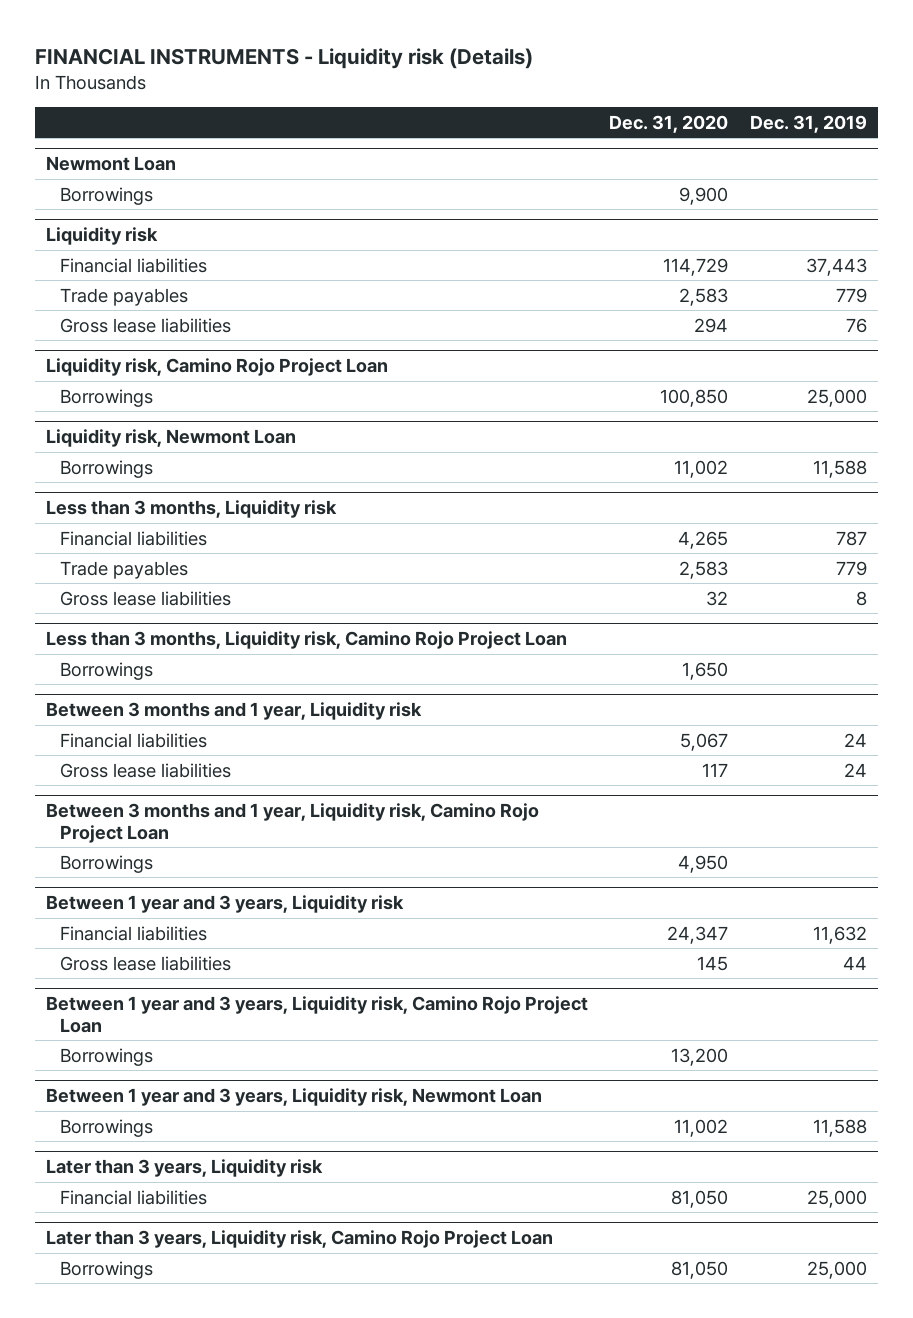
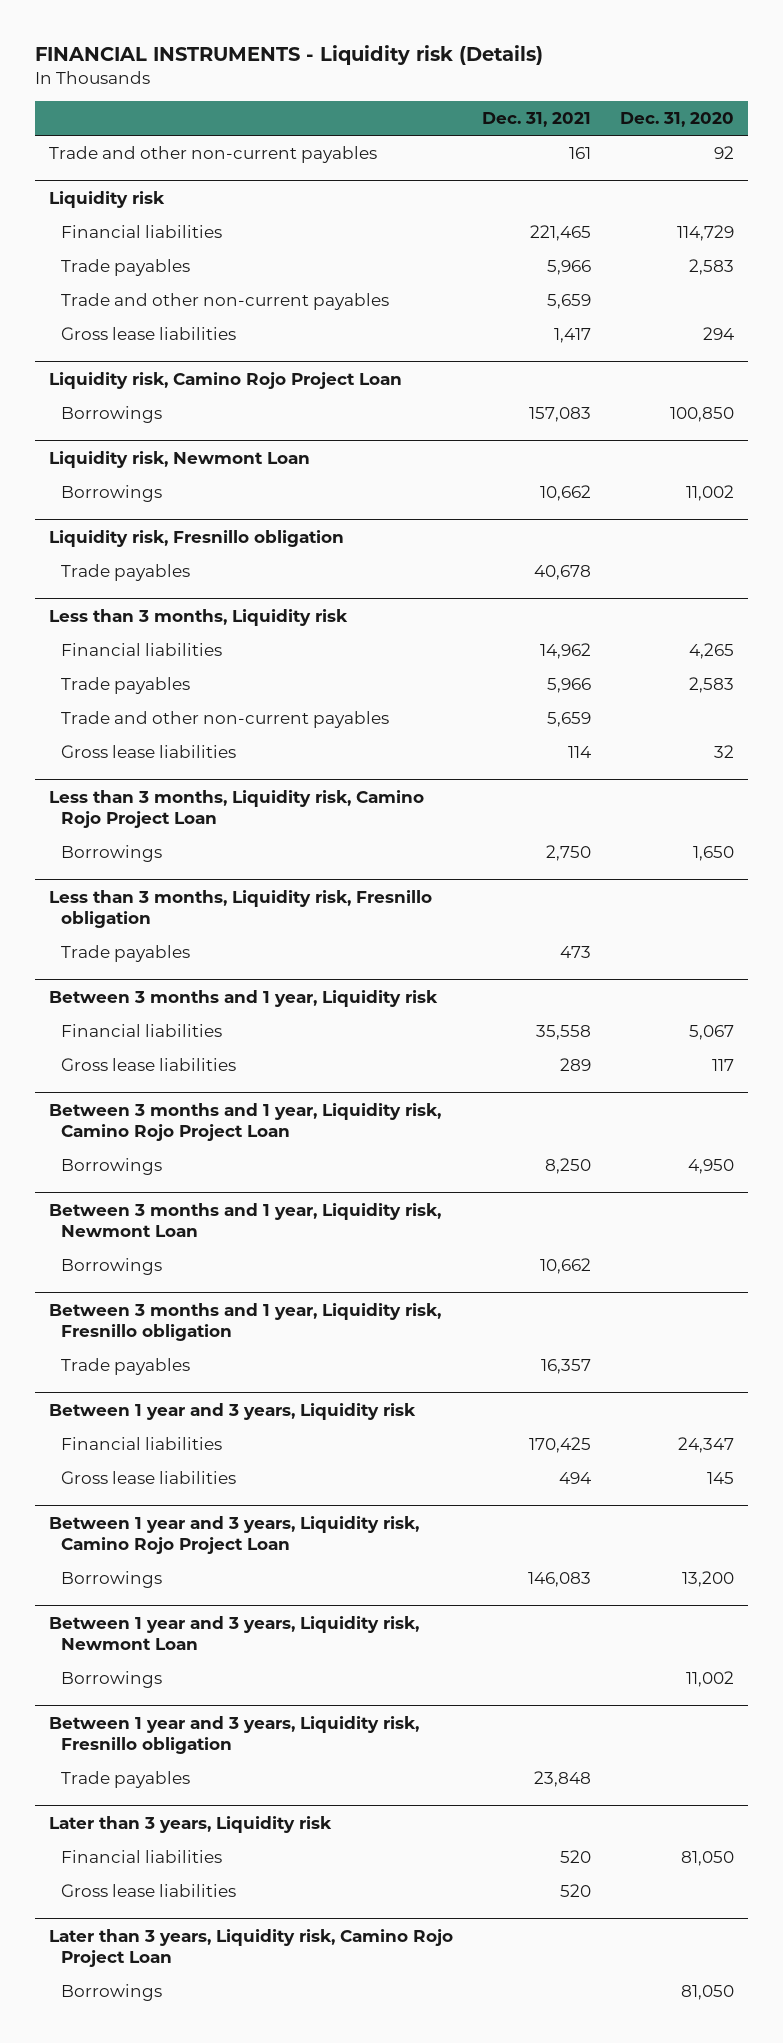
[749,114,867,133] Dec. 31, 2019 -> none
none -> [482,112,592,128] Dec. 31, 2021
[45,156,176,172] Newmont Loan -> none
[59,186,153,205] Borrowings -> none
none -> [49,145,378,163] Trade and other non-current payables
none -> [61,292,390,310] Trade and other non-current payables
none -> [49,529,345,547] Liquidity risk, Fresnillo obligation
none -> [61,563,191,581] Trade payables
none -> [61,710,390,728] Trade and other non-current payables
none -> [49,889,433,929] Less than 3 months, Liquidity risk, Fresnillo obligation
none -> [61,944,191,962] Trade payables
none -> [49,1202,442,1238] Between 3 months and 1 year, Liquidity risk, Newmont Loan
none -> [61,1257,163,1275] Borrowings
none -> [49,1302,442,1342] Between 3 months and 1 year, Liquidity risk, Fresnillo obligation
none -> [61,1357,191,1375] Trade payables
none -> [49,1715,420,1755] Between 1 year and 3 years, Liquidity risk, Fresnillo obligation
none -> [61,1770,191,1788] Trade payables
none -> [61,1883,237,1897] Gross lease liabilities

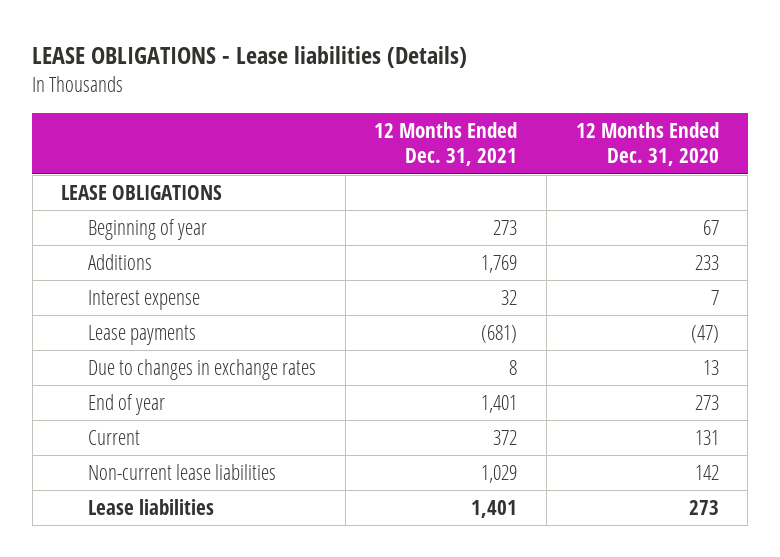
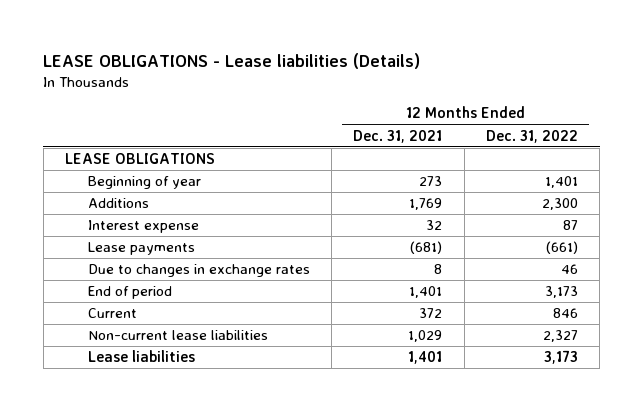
[575,121,719,167] 12 Months Ended Dec. 31, 2020 -> none
none -> [486,129,579,143] Dec. 31, 2022
[87,393,165,415] End of year -> [87,286,172,300] End of period

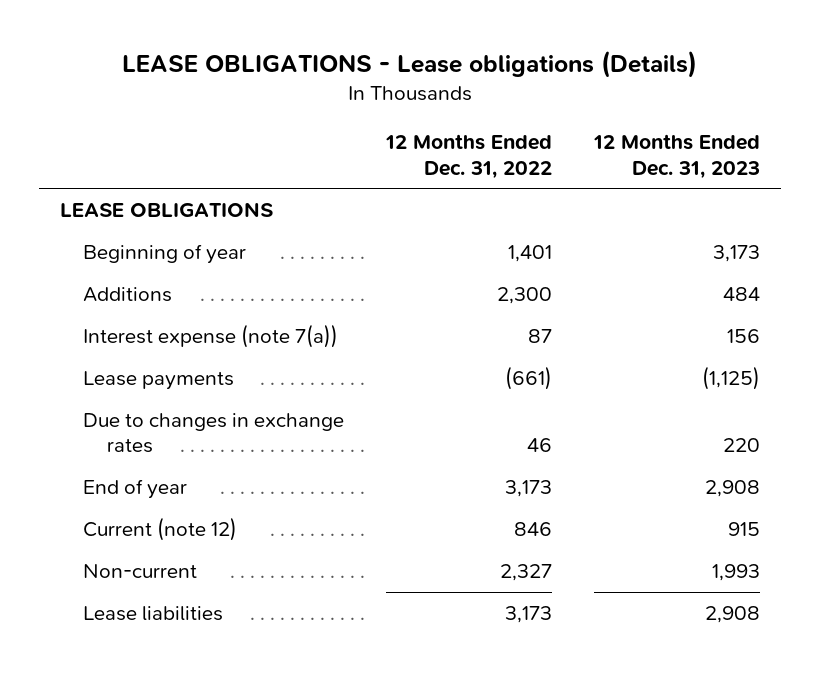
[43,52,421,69] LEASE OBLIGATIONS - Lease liabilities (Details) -> [122,49,698,78] LEASE OBLIGATIONS - Lease obligations (Details)
[353,129,443,143] Dec. 31, 2021 -> none
none -> [593,134,761,179] 12 Months Ended Dec. 31, 2023
[87,220,199,234] Interest expense -> [83,323,339,348] Interest expense (note 7(a))
[87,286,172,300] End of period -> [83,478,188,499] End of year
[87,308,137,319] Current -> [83,516,238,541] Current (note 12)
[87,330,268,341] Non-current lease liabilities -> [83,563,198,578] Non-current

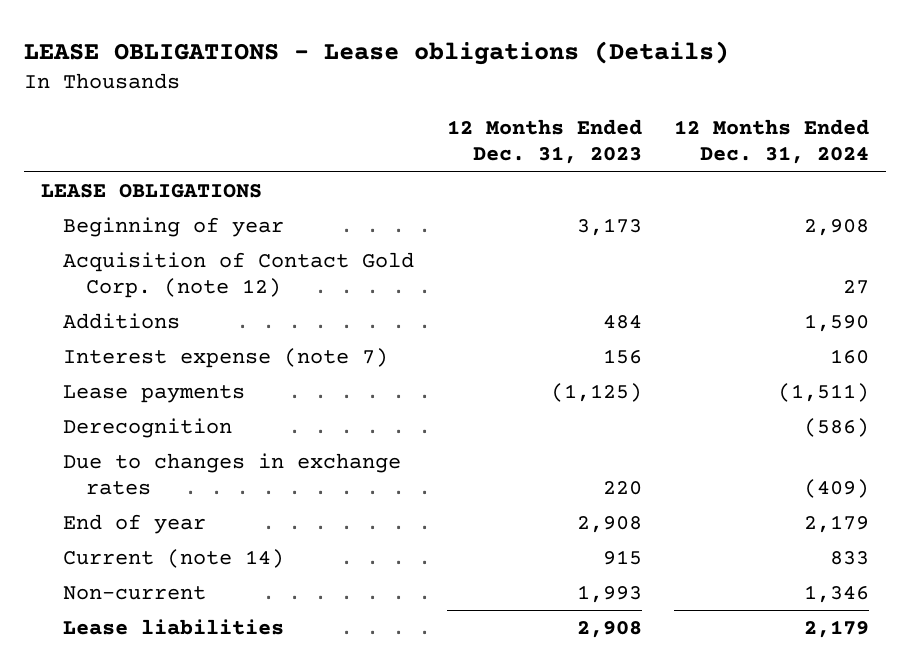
[385,134,553,179] 12 Months Ended Dec. 31, 2022 -> none
none -> [674,119,870,165] 12 Months Ended Dec. 31, 2024
none -> [63,252,415,299] Acquisition of Contact Gold Corp. (note 12)
[83,323,339,348] Interest expense (note 7(a)) -> [63,348,389,369] Interest expense (note 7)
none -> [63,418,233,439] Derecognition
[83,516,238,541] Current (note 12) -> [63,549,285,569] Current (note 14)

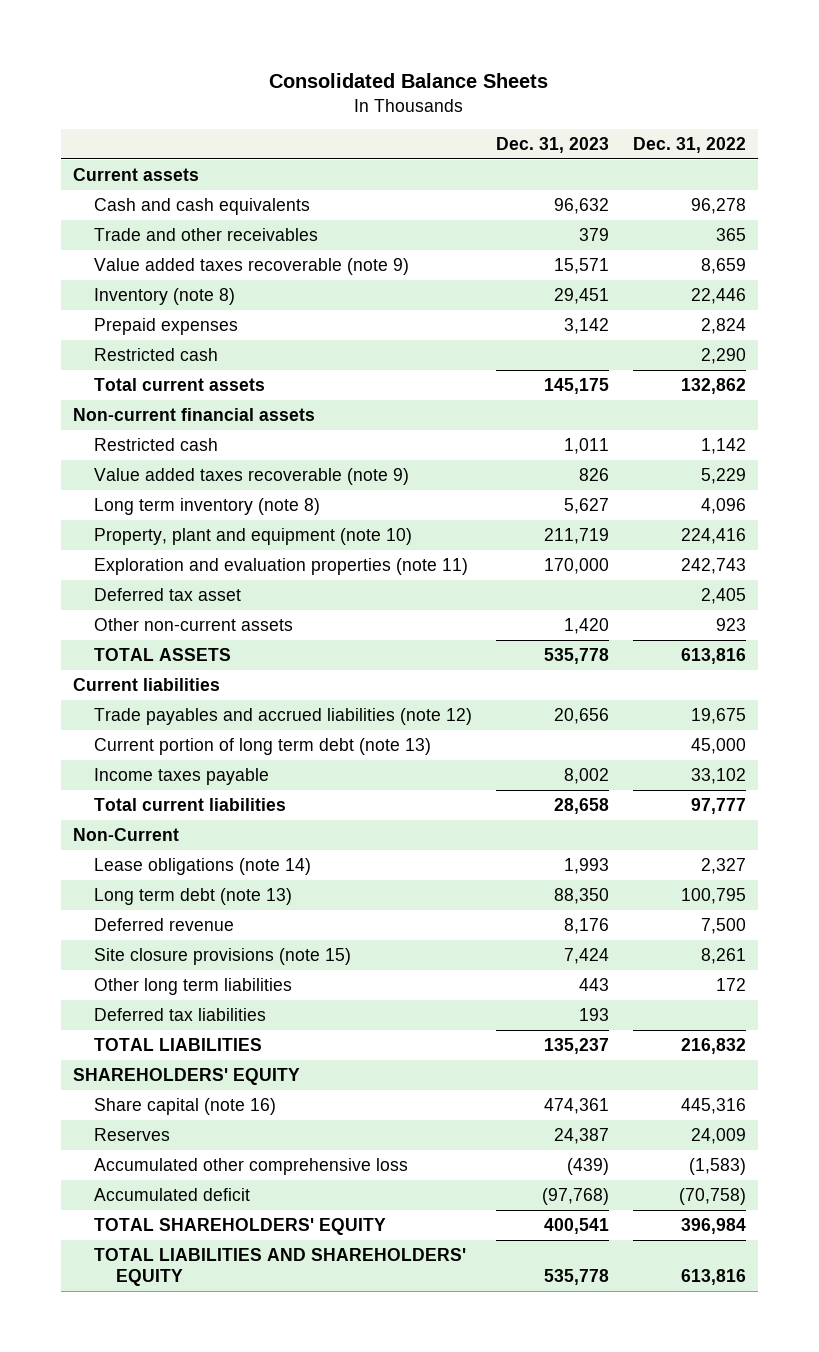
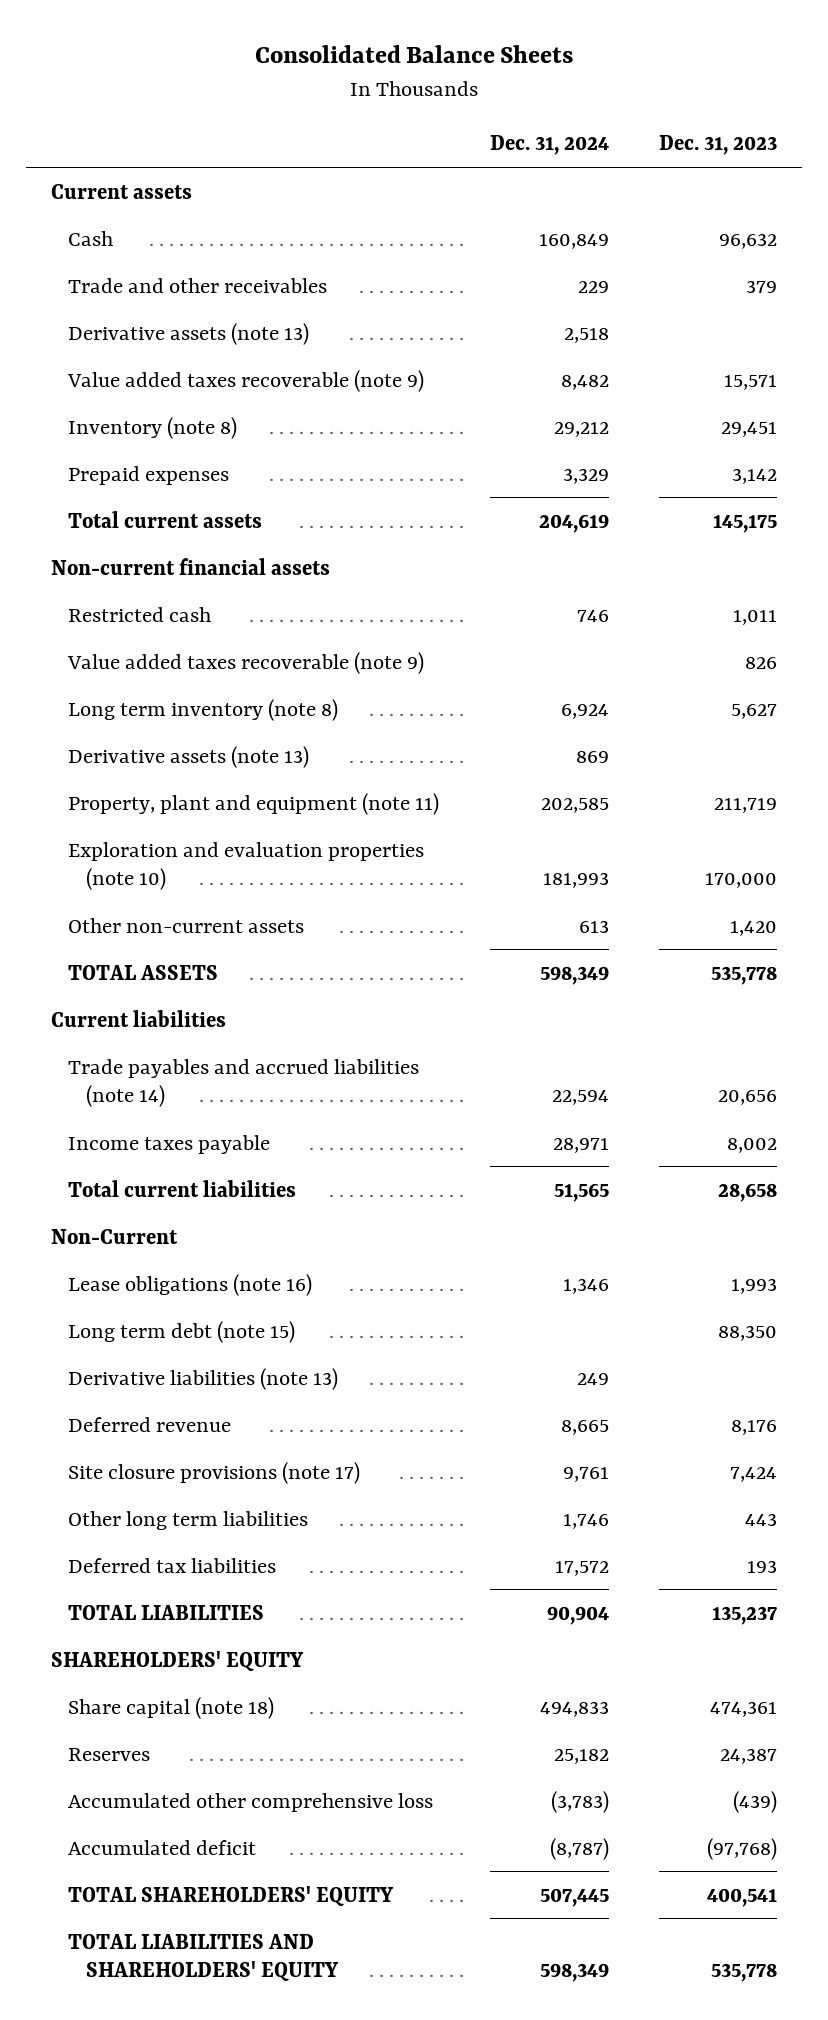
[632,137,746,154] Dec. 31, 2022 -> none
none -> [489,135,609,156] Dec. 31, 2024
[94,197,311,215] Cash and cash equivalents -> [68,230,114,246] Cash
none -> [68,322,310,345] Derivative assets (note 13)
[94,347,219,361] Restricted cash -> none
[94,587,242,601] Deferred tax asset -> none
none -> [68,745,310,768] Derivative assets (note 13)
[94,527,413,545] Property, plant and equipment (note 10) -> [68,792,440,815] Property, plant and equipment (note 11)
[94,557,469,575] Exploration and evaluation properties (note 11) -> [68,841,425,891] Exploration and evaluation properties (note 10)
[94,737,432,755] Current portion of long term debt (note 13) -> none
[94,707,473,725] Trade payables and accrued liabilities (note 12) -> [68,1058,420,1108] Trade payables and accrued liabilities (note 14)
[94,857,312,875] Lease obligations (note 14) -> [68,1273,313,1296] Lease obligations (note 16)
[94,887,293,905] Long term debt (note 13) -> [68,1320,296,1343] Long term debt (note 15)
none -> [68,1367,339,1390] Derivative liabilities (note 13)
[94,947,352,965] Site closure provisions (note 15) -> [68,1461,361,1484] Site closure provisions (note 17)
[94,1097,277,1115] Share capital (note 16) -> [68,1696,275,1719] Share capital (note 18)

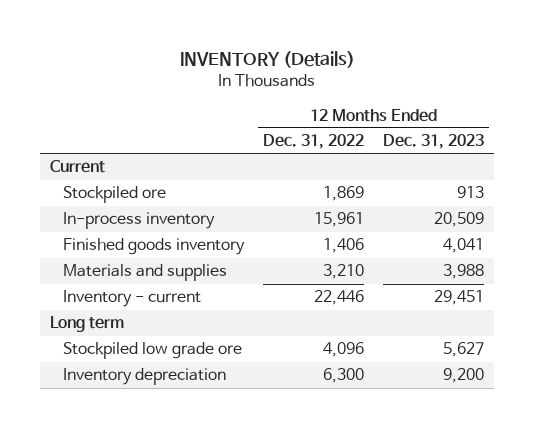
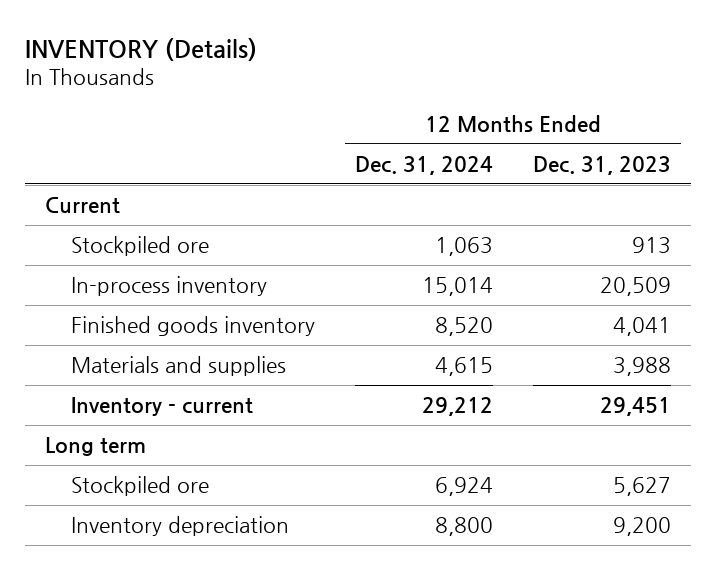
[263,134,365,150] Dec. 31, 2022 -> none
none -> [355,155,494,175] Dec. 31, 2024
[62,342,242,360] Stockpiled low grade ore -> [71,475,210,496] Stockpiled ore

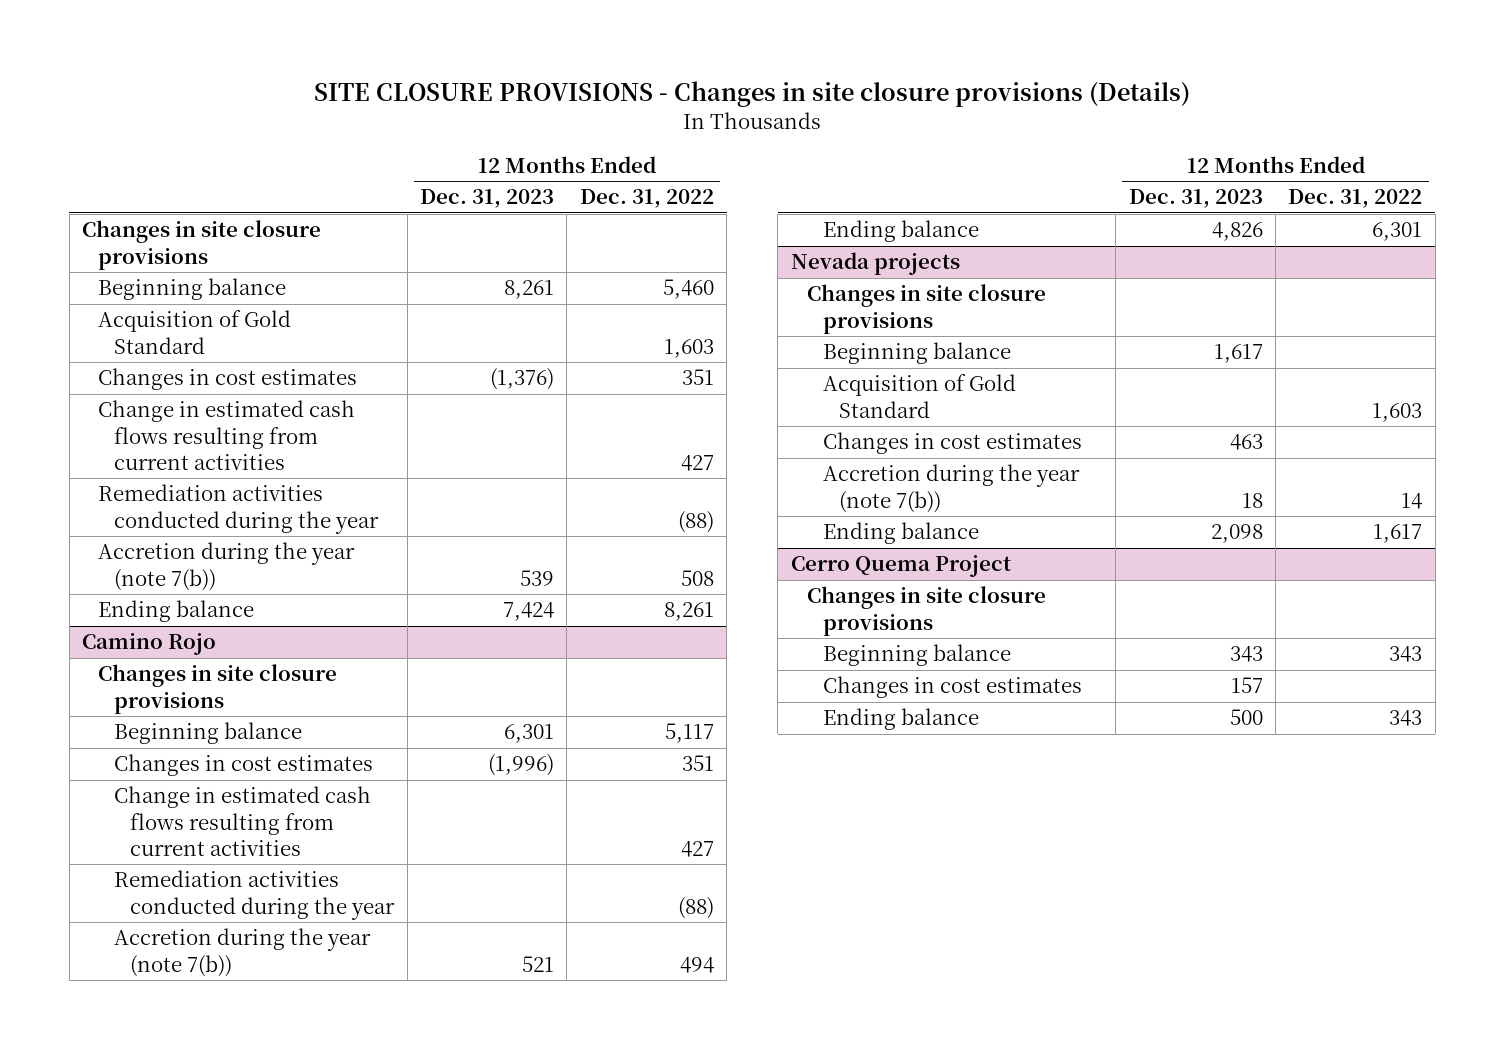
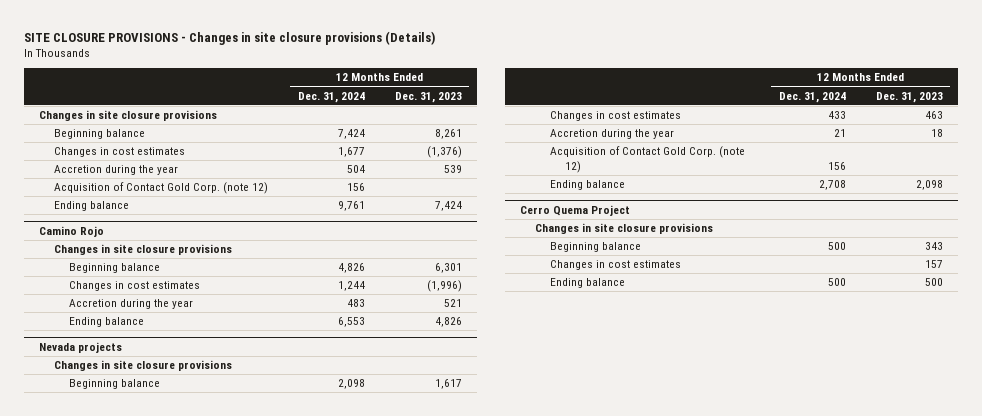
[579,189,714,209] Dec. 31, 2022 -> none
none -> [297,91,365,103] Dec. 31, 2024
[98,310,292,354] Acquisition of Gold Standard -> none
[98,400,356,470] Change in estimated cash flows resulting from current activities -> none
[98,484,380,534] Remediation activities conducted during the year -> none
[98,542,356,591] Accretion during the year (note 7(b)) -> [53,165,178,176] Accretion during the year
none -> [53,182,268,195] Acquisition of Contact Gold Corp. (note 12)
[114,786,372,856] Change in estimated cash flows resulting from current activities -> none
[114,870,396,920] Remediation activities conducted during the year -> none
[114,928,372,977] Accretion during the year (note 7(b)) -> [68,299,193,310] Accretion during the year
[823,374,1017,418] Acquisition of Gold Standard -> none
[823,464,1081,513] Accretion during the year (note 7(b)) -> [549,129,674,140] Accretion during the year
none -> [549,146,745,173] Acquisition of Contact Gold Corp. (note 12)

